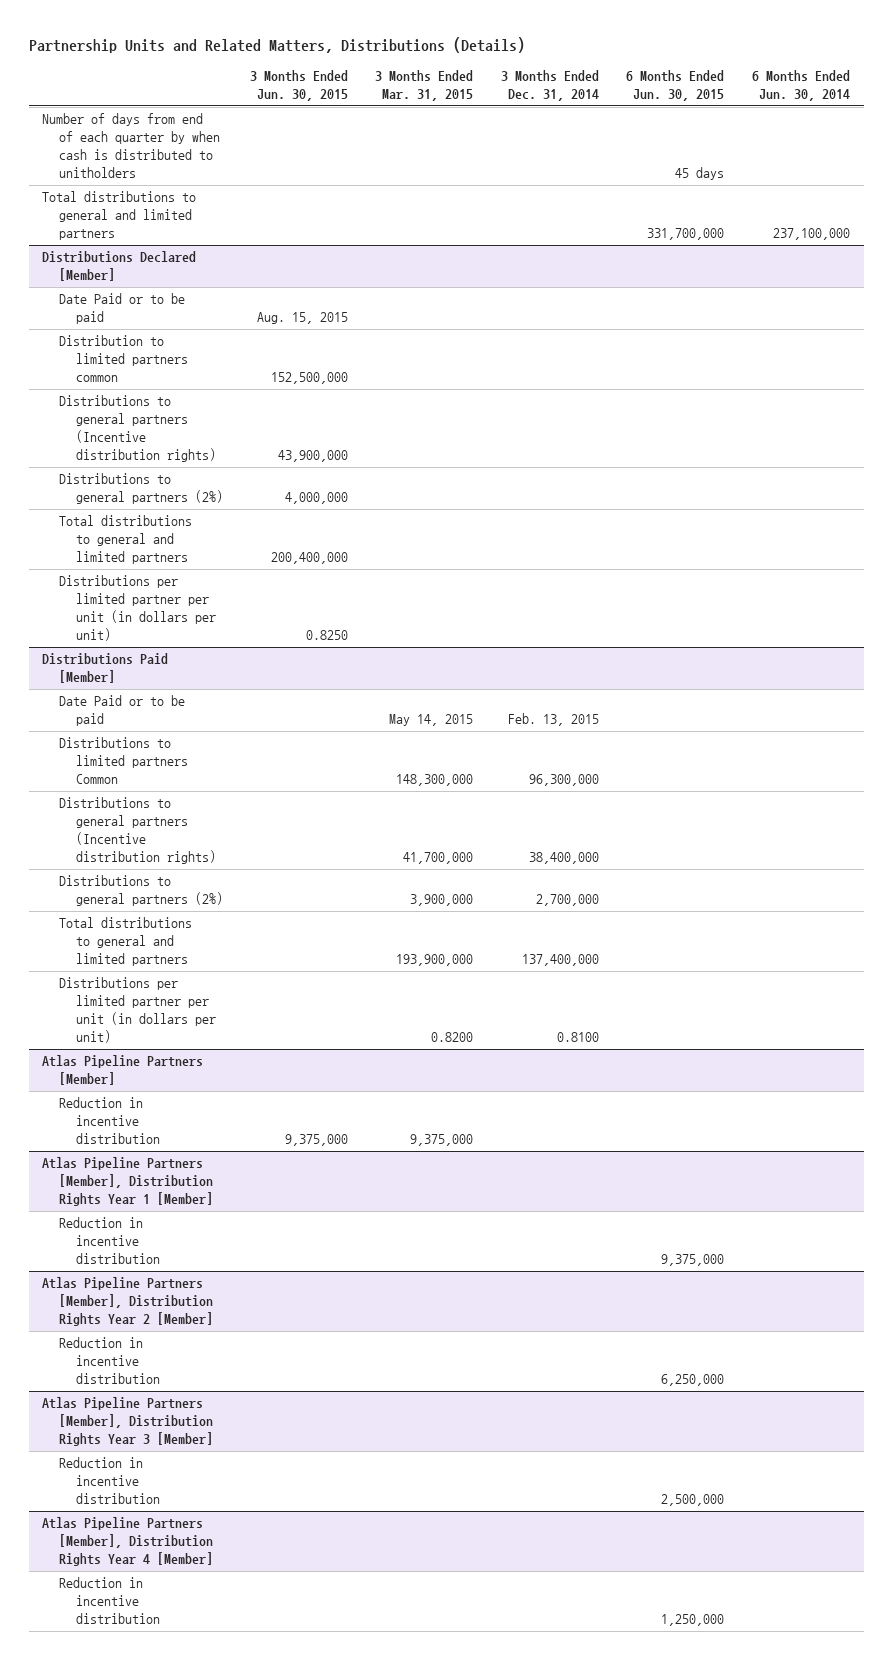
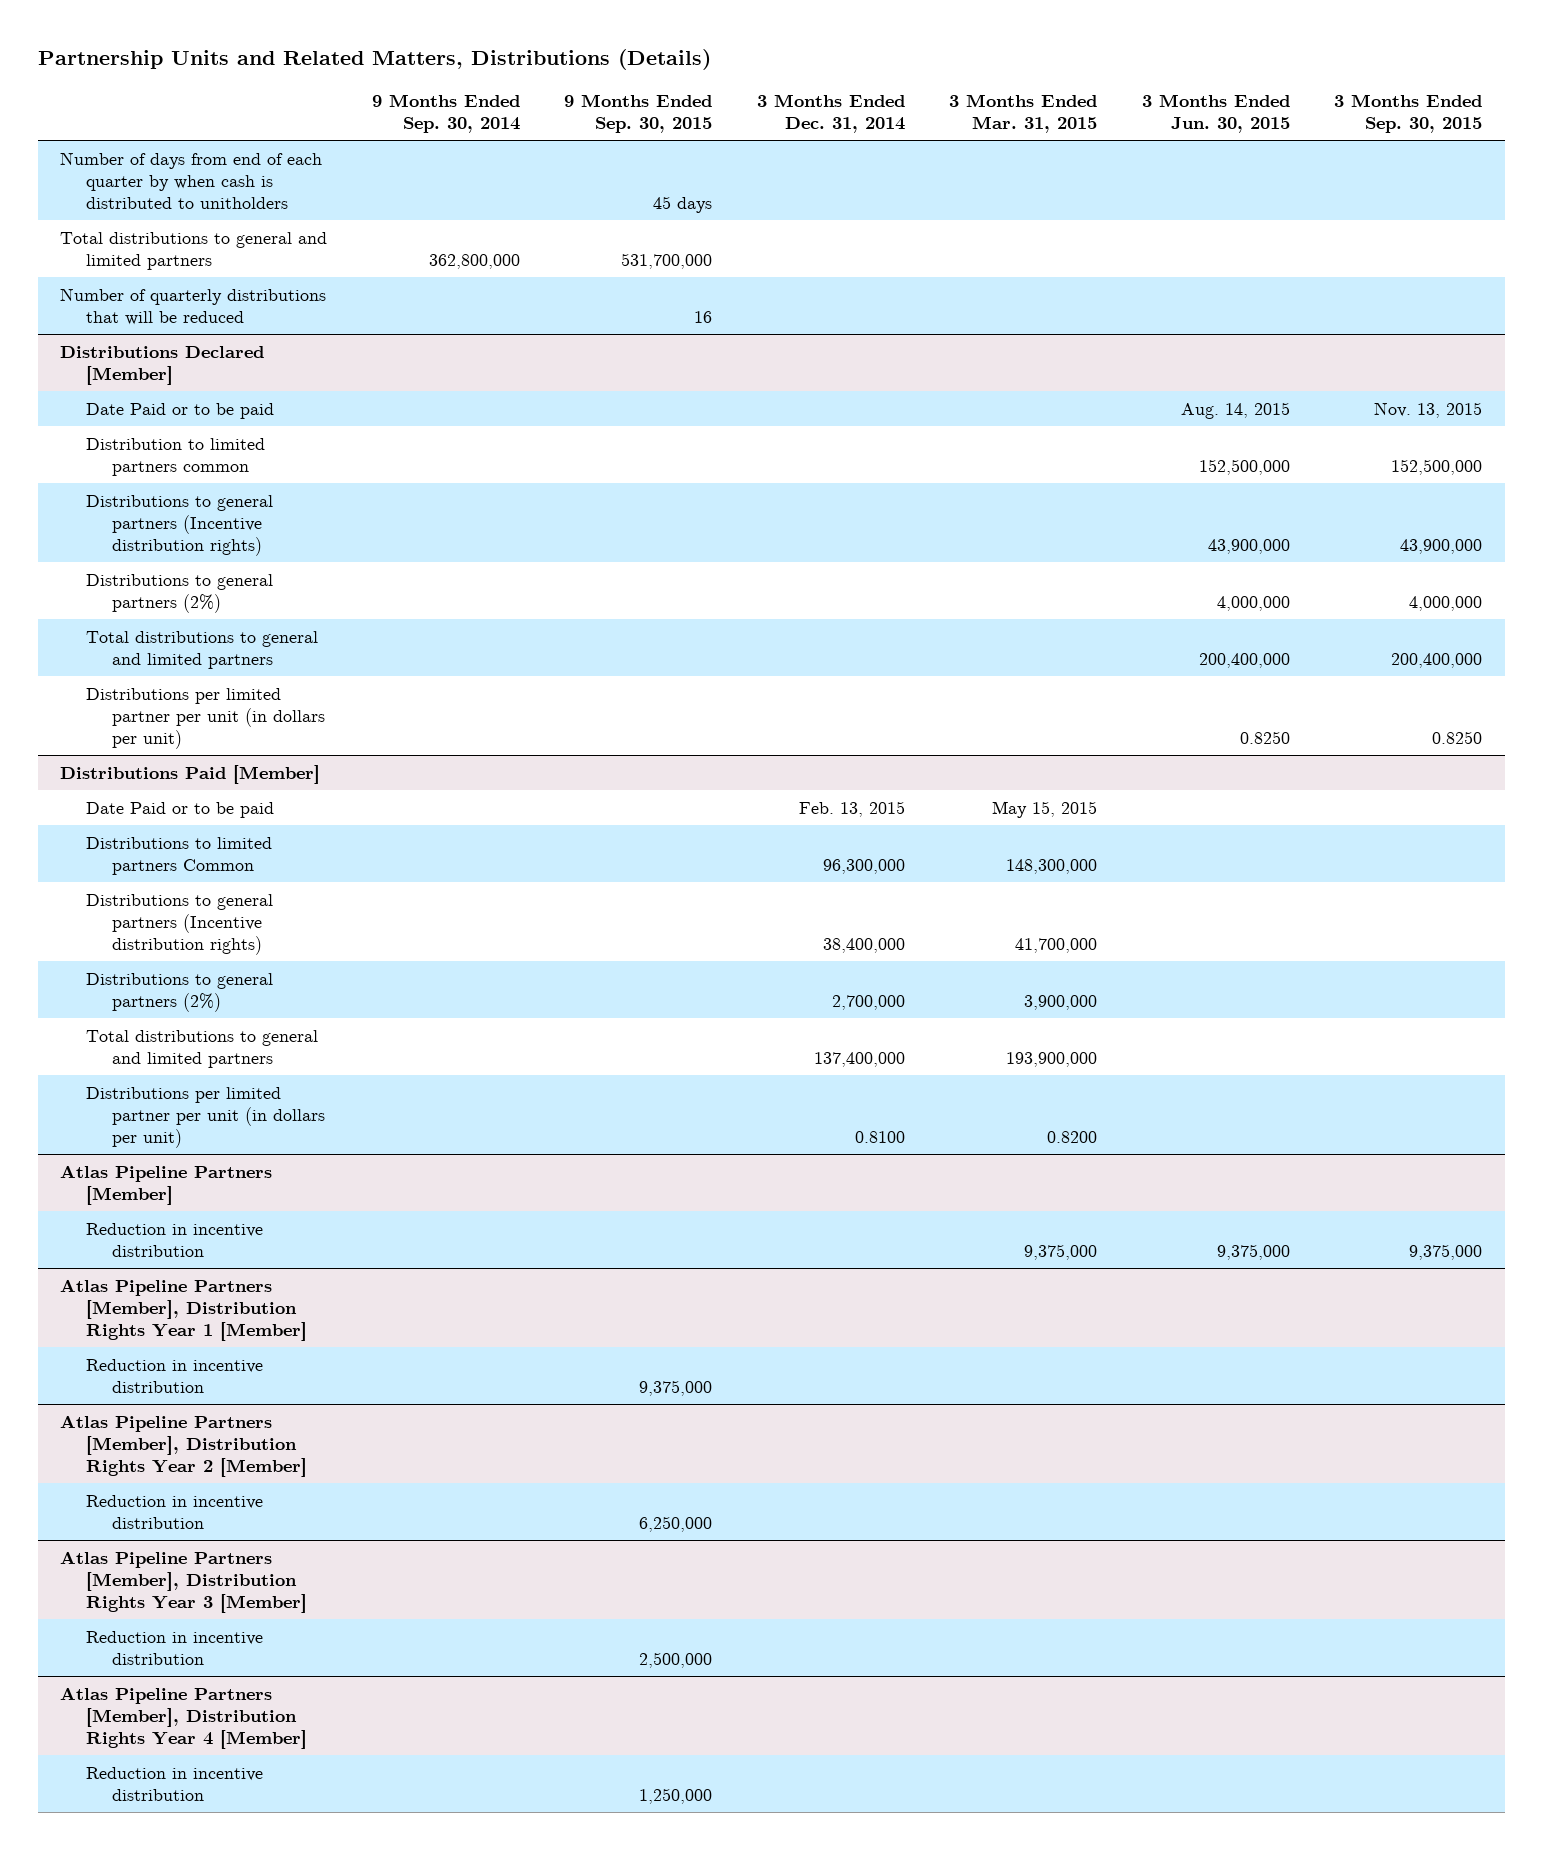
[626,70,725,102] 6 Months Ended Jun. 30, 2015 -> none
[751,70,850,102] 6 Months Ended Jun. 30, 2014 -> none
none -> [371,93,520,133] 9 Months Ended Sep. 30, 2014
none -> [564,93,713,133] 9 Months Ended Sep. 30, 2015
none -> [1334,93,1483,133] 3 Months Ended Sep. 30, 2015
none -> [60,287,327,325] Number of quarterly distributions that will be reduced
[256,312,348,325] Aug. 15, 2015 -> [1180,401,1290,419] Aug. 14, 2015
[389,714,474,727] May 14, 2015 -> [992,800,1098,818] May 15, 2015

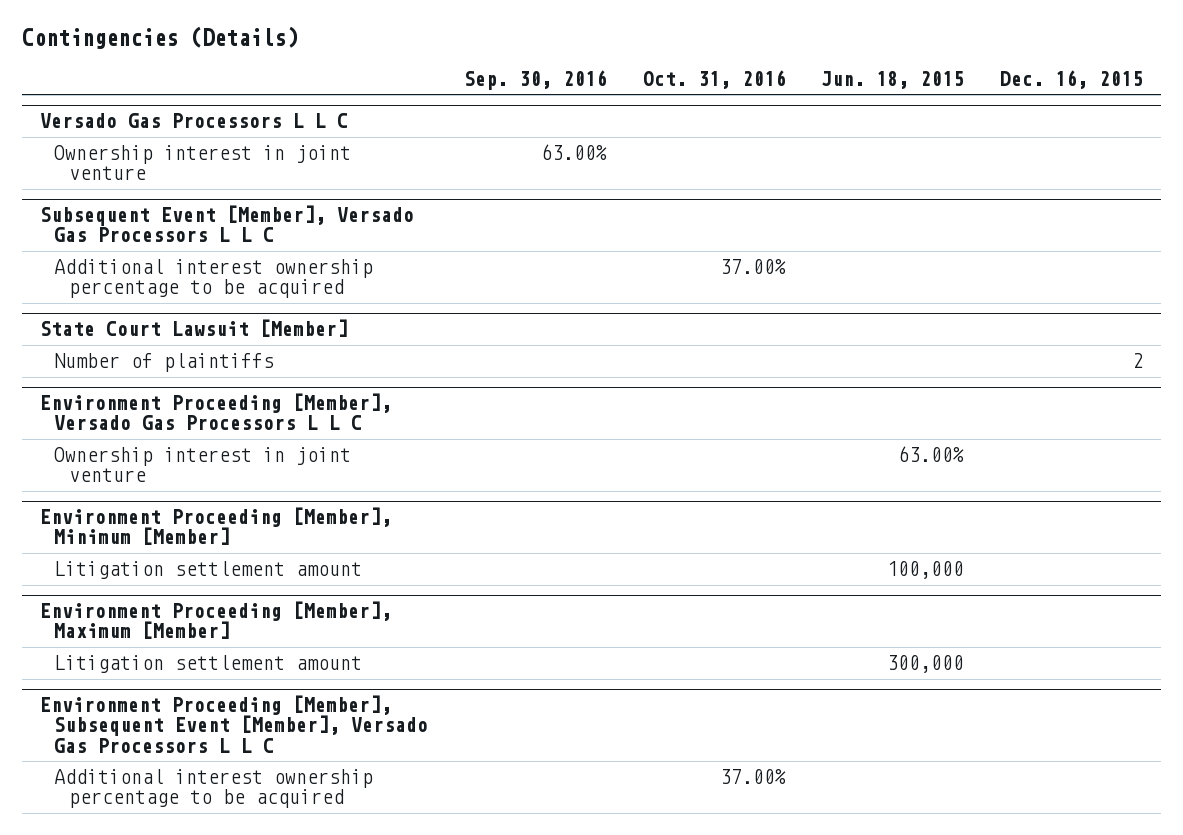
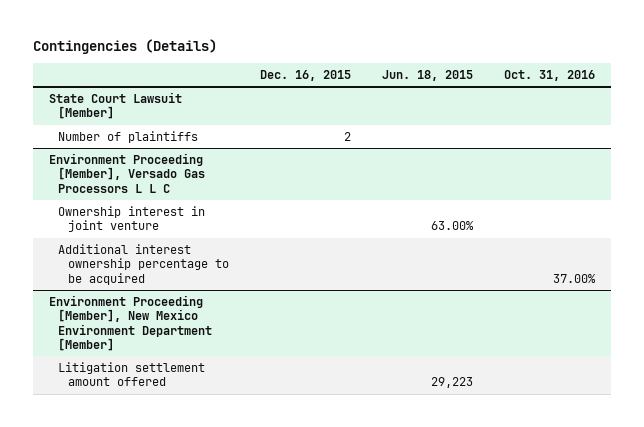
[463,69,607,90] Sep. 30, 2016 -> none
[39,113,348,129] Versado Gas Processors L L C -> none
[54,145,352,181] Ownership interest in joint venture -> none
[39,205,414,243] Subsequent Event [Member], Versado Gas Processors L L C -> none
[54,259,374,299] Additional interest ownership percentage to be acquired -> none
[39,507,392,546] Environment Proceeding [Member], Minimum [Member] -> none
[54,561,363,580] Litigation settlement amount -> none
[39,601,392,640] Environment Proceeding [Member], Maximum [Member] -> none
[54,655,363,674] Litigation settlement amount -> none
[39,695,429,753] Environment Proceeding [Member], Subsequent Event [Member], Versado Gas Processors L L C -> none
[54,769,374,809] Additional interest ownership percentage to be acquired -> none
none -> [58,243,229,285] Additional interest ownership percentage to be acquired
none -> [48,294,213,351] Environment Proceeding [Member], New Mexico Environment Department [Member]
none -> [58,361,206,387] Litigation settlement amount offered

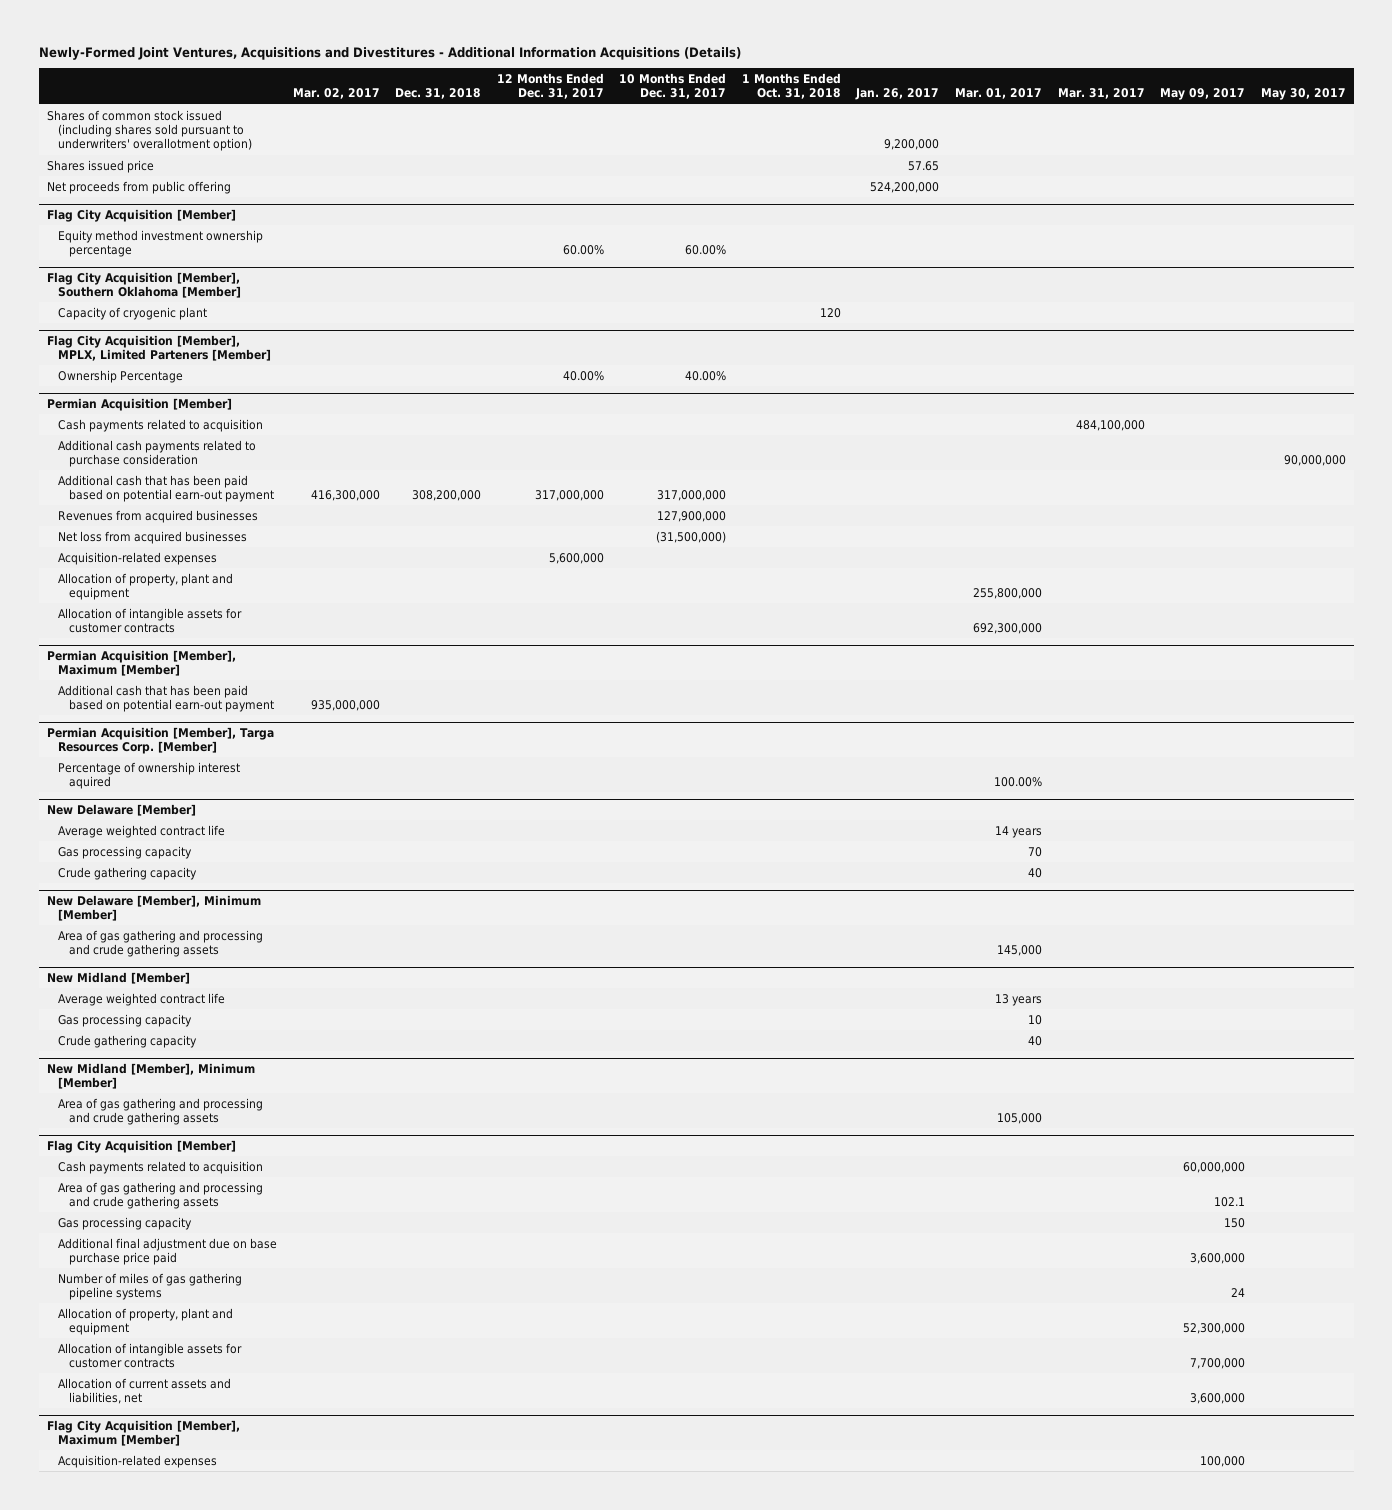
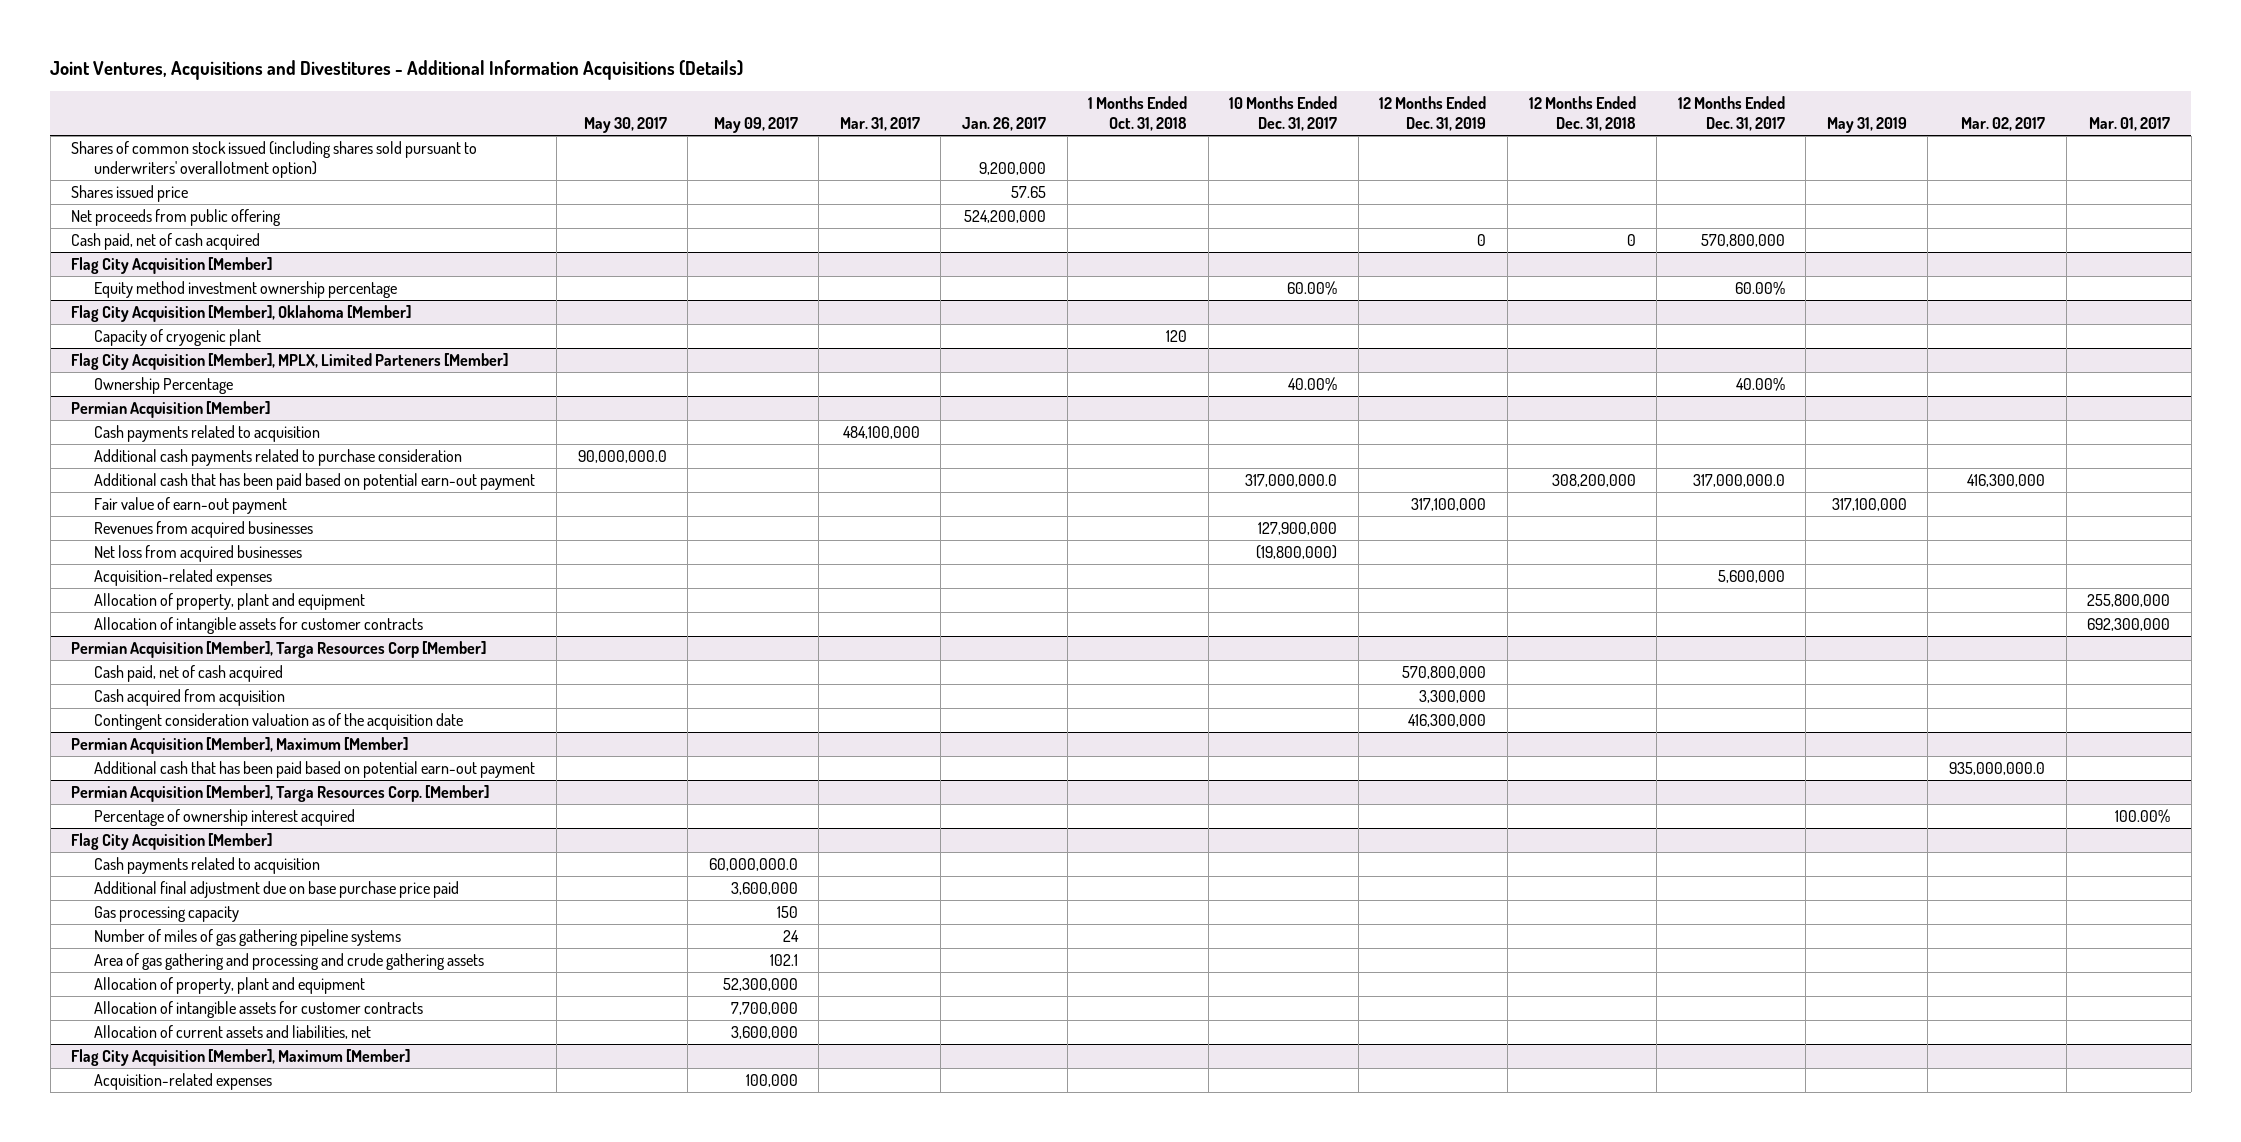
[38,46,741,60] Newly-Formed Joint Ventures, Acquisitions and Divestitures - Additional Information Acquisitions (Details) -> [50,60,744,81] Joint Ventures, Acquisitions and Divestitures - Additional Information Acquisitions (Details)
[395,88,482,100] Dec. 31, 2018 -> none
none -> [1379,96,1487,131] 12 Months Ended Dec. 31, 2019
none -> [1528,96,1636,131] 12 Months Ended Dec. 31, 2018
none -> [1826,116,1907,133] May 31, 2019
none -> [71,233,261,251] Cash paid, net of cash acquired
[46,271,241,299] Flag City Acquisition [Member], Southern Oklahoma [Member] -> [71,305,412,323] Flag City Acquisition [Member], Oklahoma [Member]
[1283,455,1346,467] 90,000,000 -> [577,450,667,464] 90,000,000.0
[534,490,604,502] 317,000,000 -> [1692,474,1785,488] 317,000,000.0
[657,490,727,502] 317,000,000 -> [1245,474,1338,488] 317,000,000.0
none -> [94,497,288,515] Fair value of earn-out payment
[656,530,727,543] (31,500,000) -> [1256,545,1338,560] (19,800,000)
none -> [71,641,487,659] Permian Acquisition [Member], Targa Resources Corp [Member]
none -> [94,665,284,683] Cash paid, net of cash acquired
none -> [94,689,286,707] Cash acquired from acquisition
none -> [94,713,464,731] Contingent consideration valuation as of the acquisition date
[310,700,380,712] 935,000,000 -> [1949,762,2046,776] 935,000,000.0
[46,803,196,816] New Delaware [Member] -> none
[57,824,225,838] Average weighted contract life -> none
[57,845,192,859] Gas processing capacity -> none
[57,866,197,880] Crude gathering capacity -> none
[46,894,261,922] New Delaware [Member], Minimum [Member] -> none
[57,929,263,958] Area of gas gathering and processing and crude gathering assets -> none
[46,971,190,984] New Midland [Member] -> none
[57,992,225,1006] Average weighted contract life -> none
[57,1013,192,1027] Gas processing capacity -> none
[57,1034,197,1048] Crude gathering capacity -> none
[46,1062,255,1090] New Midland [Member], Minimum [Member] -> none
[57,1097,263,1126] Area of gas gathering and processing and crude gathering assets -> none
[57,761,240,790] Percentage of ownership interest aquired -> [94,809,356,827] Percentage of ownership interest acquired
[1183,1161,1246,1173] 60,000,000 -> [708,858,798,872] 60,000,000.0
[57,1216,192,1230] Gas processing capacity -> [94,906,240,923] Gas processing capacity
[57,1181,263,1210] Area of gas gathering and processing and crude gathering assets -> [94,953,485,971] Area of gas gathering and processing and crude gathering assets

